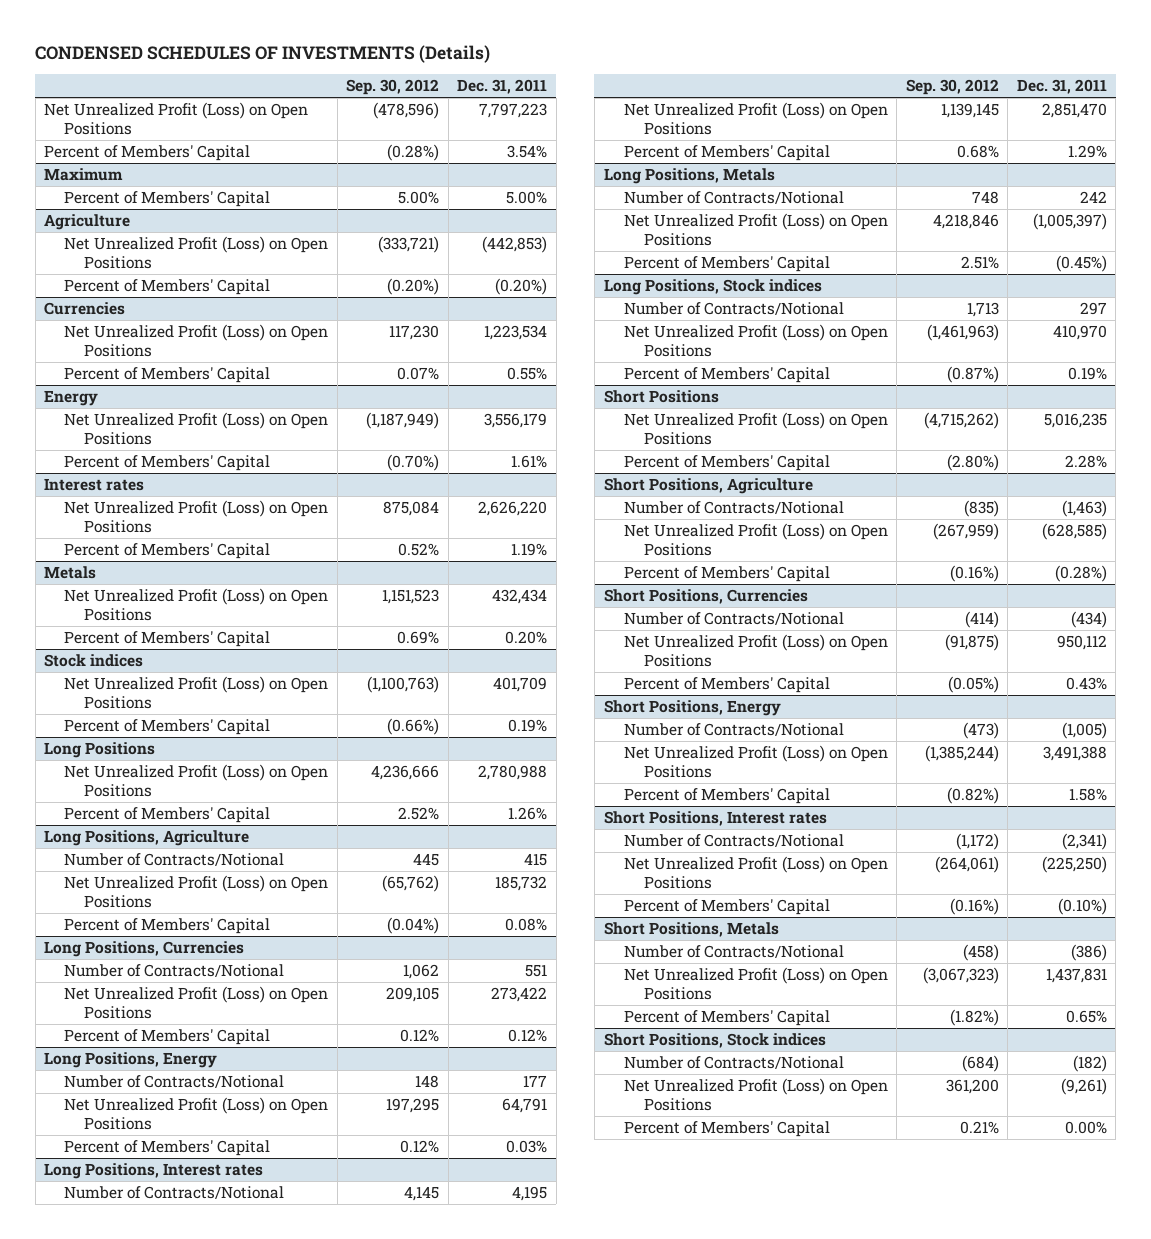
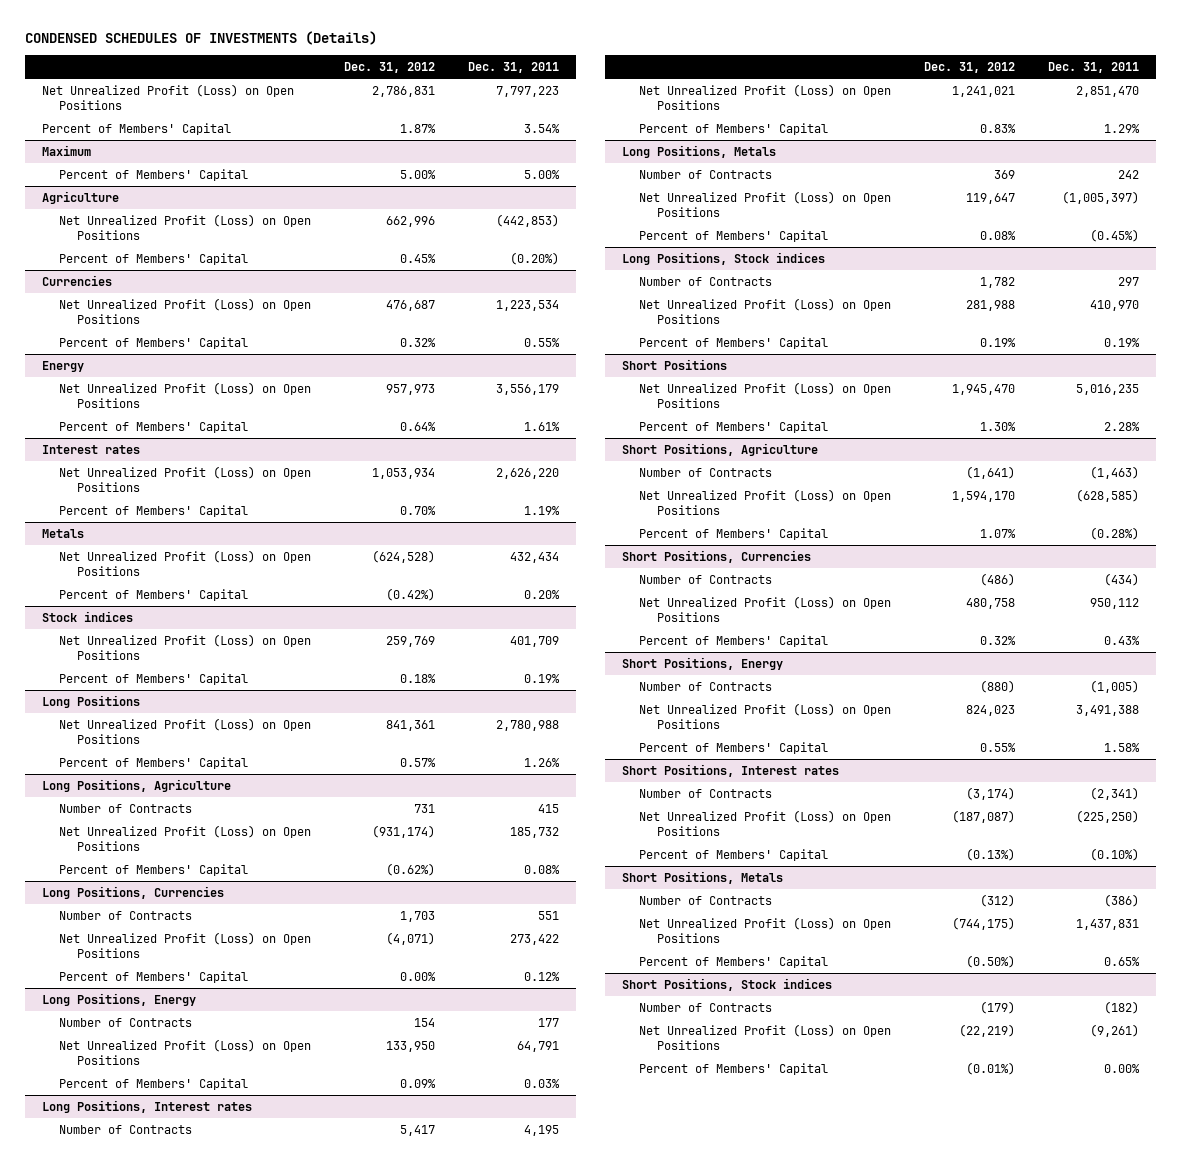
[346,79,440,96] Sep. 30, 2012 -> none
none -> [344,61,436,73] Dec. 31, 2012
[64,853,285,867] Number of Contracts/Notional -> [59,803,193,813] Number of Contracts
[64,964,285,978] Number of Contracts/Notional -> [59,910,193,920] Number of Contracts
[64,1075,285,1089] Number of Contracts/Notional -> [59,1017,193,1027] Number of Contracts
[64,1186,285,1200] Number of Contracts/Notional -> [59,1124,193,1134] Number of Contracts
[623,191,844,205] Number of Contracts/Notional -> [639,169,773,179] Number of Contracts
[623,302,844,316] Number of Contracts/Notional -> [639,276,773,286] Number of Contracts
[623,501,844,515] Number of Contracts/Notional -> [639,467,773,477] Number of Contracts
[623,612,844,626] Number of Contracts/Notional -> [639,574,773,584] Number of Contracts
[623,723,844,737] Number of Contracts/Notional -> [639,681,773,691] Number of Contracts
[623,834,844,848] Number of Contracts/Notional -> [639,788,773,798] Number of Contracts
[623,945,844,959] Number of Contracts/Notional -> [639,895,773,905] Number of Contracts
[623,1056,844,1070] Number of Contracts/Notional -> [639,1002,773,1012] Number of Contracts

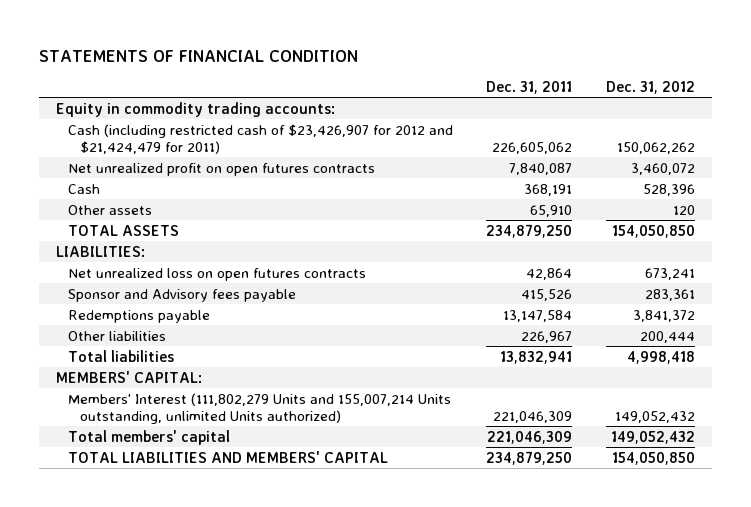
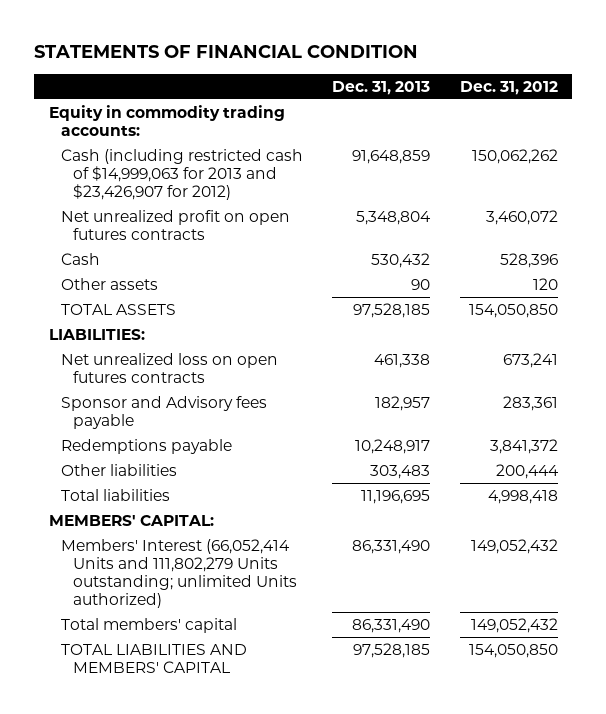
[486,80,573,94] Dec. 31, 2011 -> none
none -> [332,80,431,95] Dec. 31, 2013
[67,123,453,154] Cash (including restricted cash of $23,426,907 for 2012 and $21,424,479 for 2011) -> [61,149,304,201] Cash (including restricted cash of $14,999,063 for 2013 and $23,426,907 for 2012)
[67,392,451,424] Members' Interest (111,802,279 Units and 155,007,214 Units outstanding, unlimited Units authorized) -> [61,539,298,609] Members' Interest (66,052,414 Units and 111,802,279 Units outstanding; unlimited Units authorized)

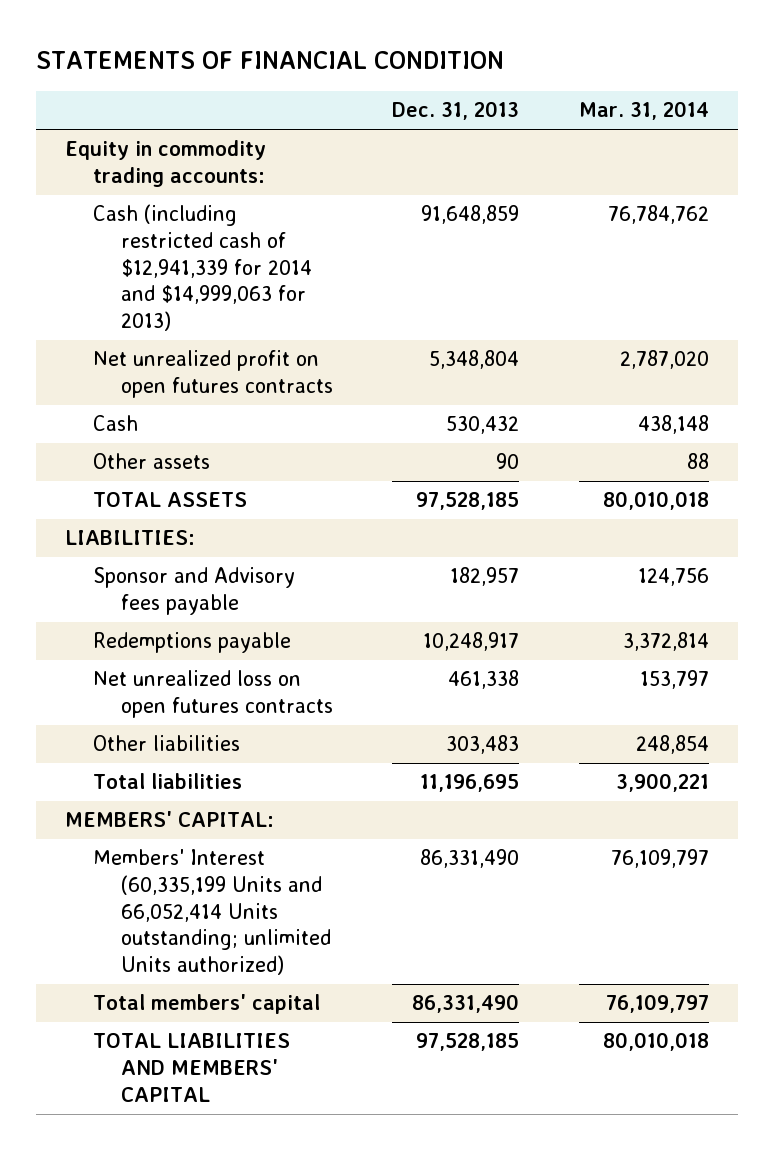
[459,80,558,95] Dec. 31, 2012 -> none
none -> [578,101,709,121] Mar. 31, 2014
[61,149,304,201] Cash (including restricted cash of $14,999,063 for 2013 and $23,426,907 for 2012) -> [93,204,313,332] Cash (including restricted cash of $12,941,339 for 2014 and $14,999,063 for 2013)
[61,353,279,384] Net unrealized loss on open futures contracts -> [93,670,334,719] Net unrealized loss on open futures contracts
[61,539,298,609] Members' Interest (66,052,414 Units and 111,802,279 Units outstanding; unlimited Units authorized) -> [93,849,332,976] Members' Interest (60,335,199 Units and 66,052,414 Units outstanding; unlimited Units authorized)

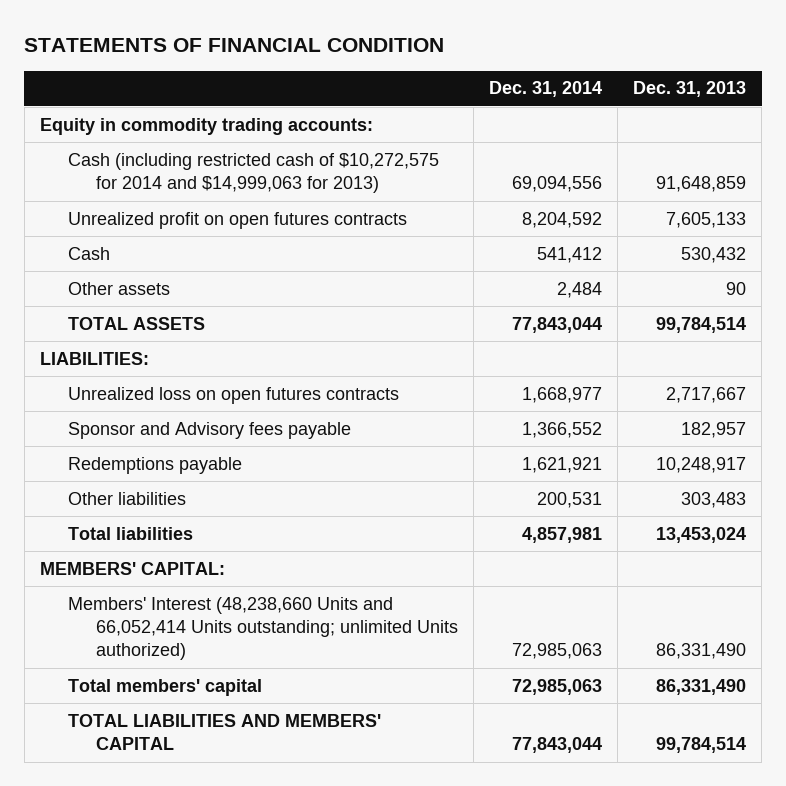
[578,101,709,121] Mar. 31, 2014 -> none
none -> [489,81,603,98] Dec. 31, 2014
[93,204,313,332] Cash (including restricted cash of $12,941,339 for 2014 and $14,999,063 for 2013) -> [67,152,439,194] Cash (including restricted cash of $10,272,575 for 2014 and $14,999,063 for 2013)
[93,350,334,399] Net unrealized profit on open futures contracts -> [67,211,407,229] Unrealized profit on open futures contracts
[429,350,520,370] 5,348,804 -> [666,211,747,228] 7,605,133
[416,492,520,511] 97,528,185 -> [656,316,747,333] 99,784,514
none -> [67,386,399,404] Unrealized loss on open futures contracts
[93,670,334,719] Net unrealized loss on open futures contracts -> none
[420,774,520,793] 11,196,695 -> [656,526,747,543] 13,453,024
[93,849,332,976] Members' Interest (60,335,199 Units and 66,052,414 Units outstanding; unlimited Units authorized) -> [67,596,458,661] Members' Interest (48,238,660 Units and 66,052,414 Units outstanding; unlimited Units authorized)
[416,1033,520,1052] 97,528,185 -> [656,737,747,754] 99,784,514

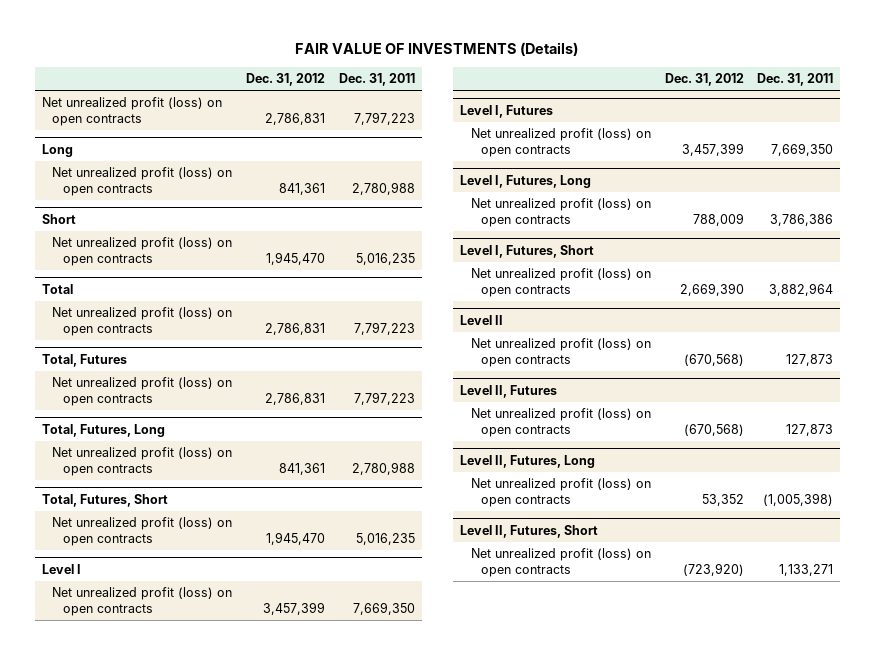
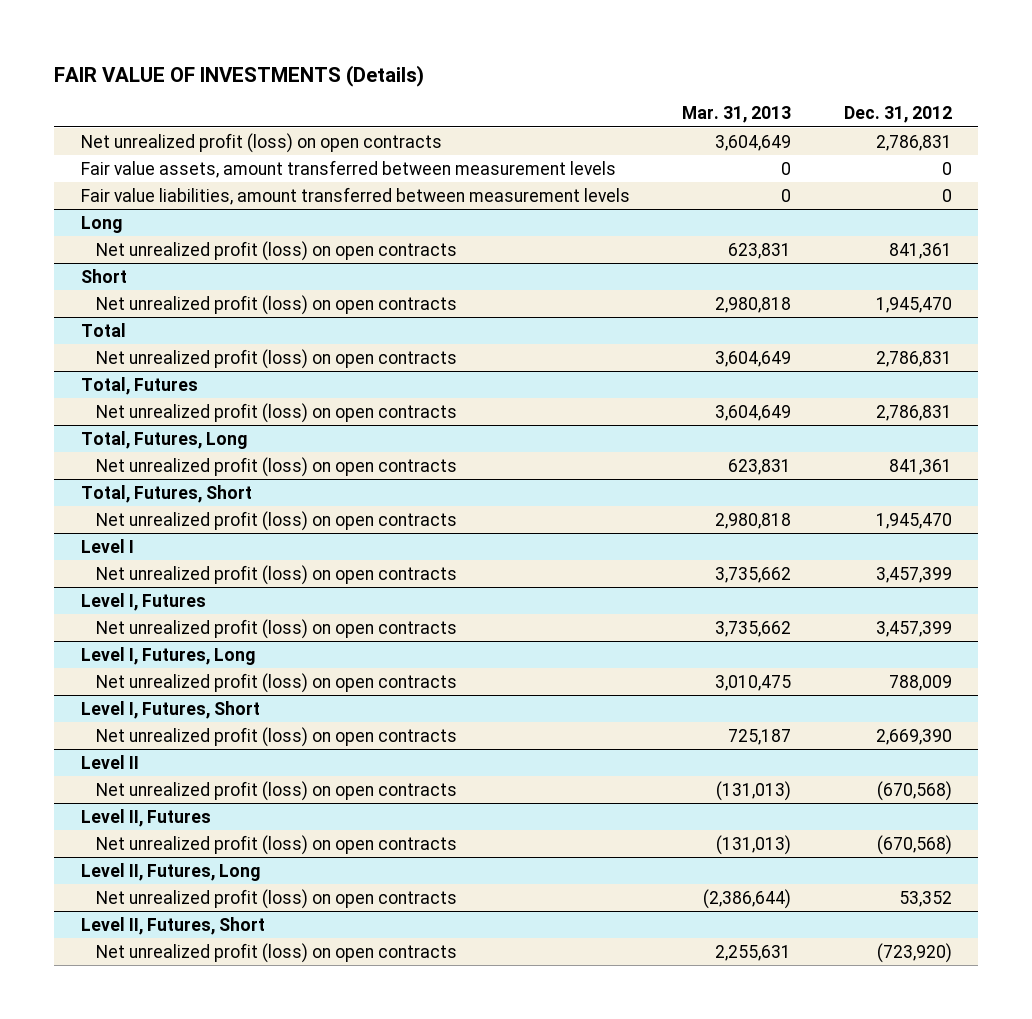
[338,73,415,87] Dec. 31, 2011 -> none
none -> [682,106,792,124] Mar. 31, 2013
none -> [80,159,616,178] Fair value assets, amount transferred between measurement levels
none -> [80,186,630,205] Fair value liabilities, amount transferred between measurement levels

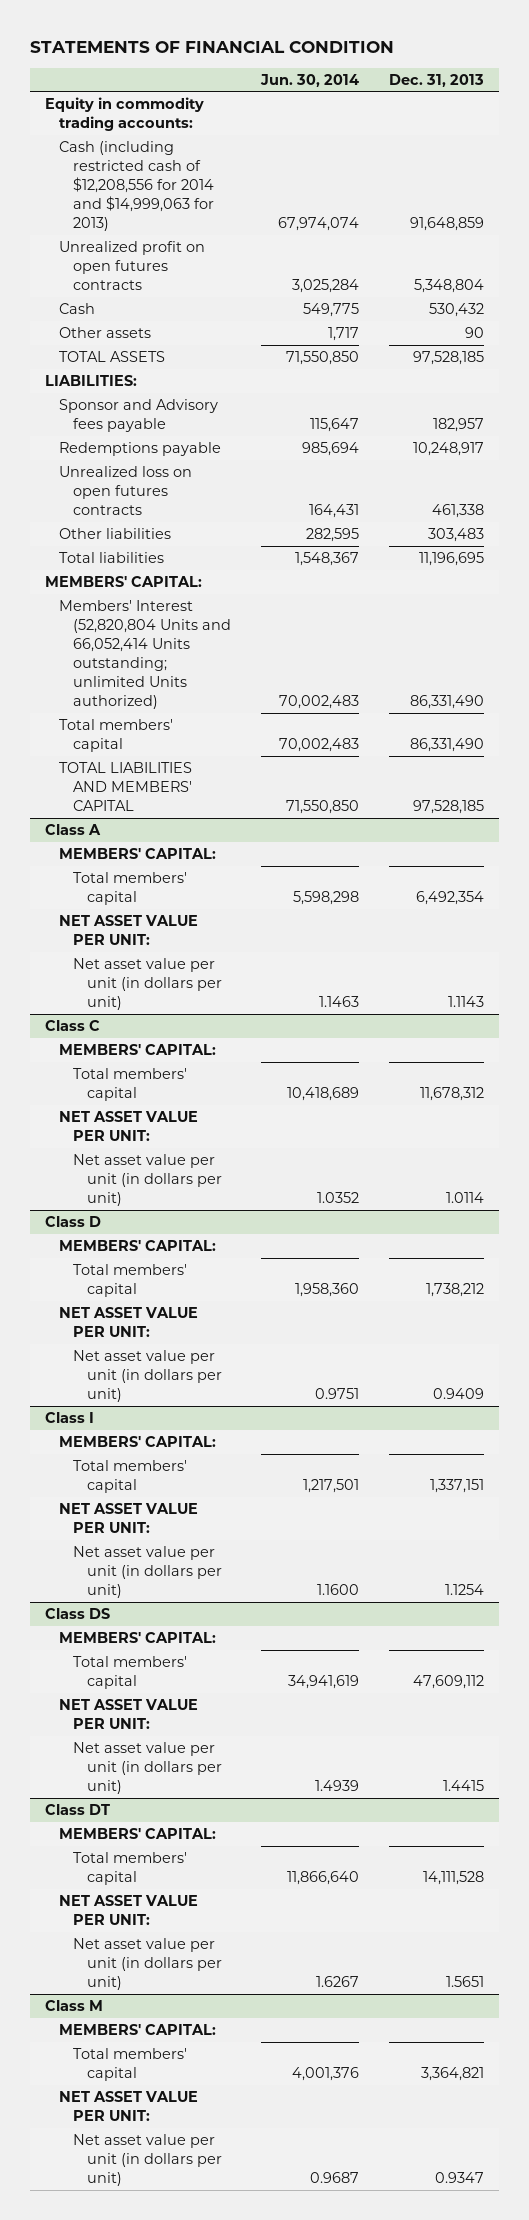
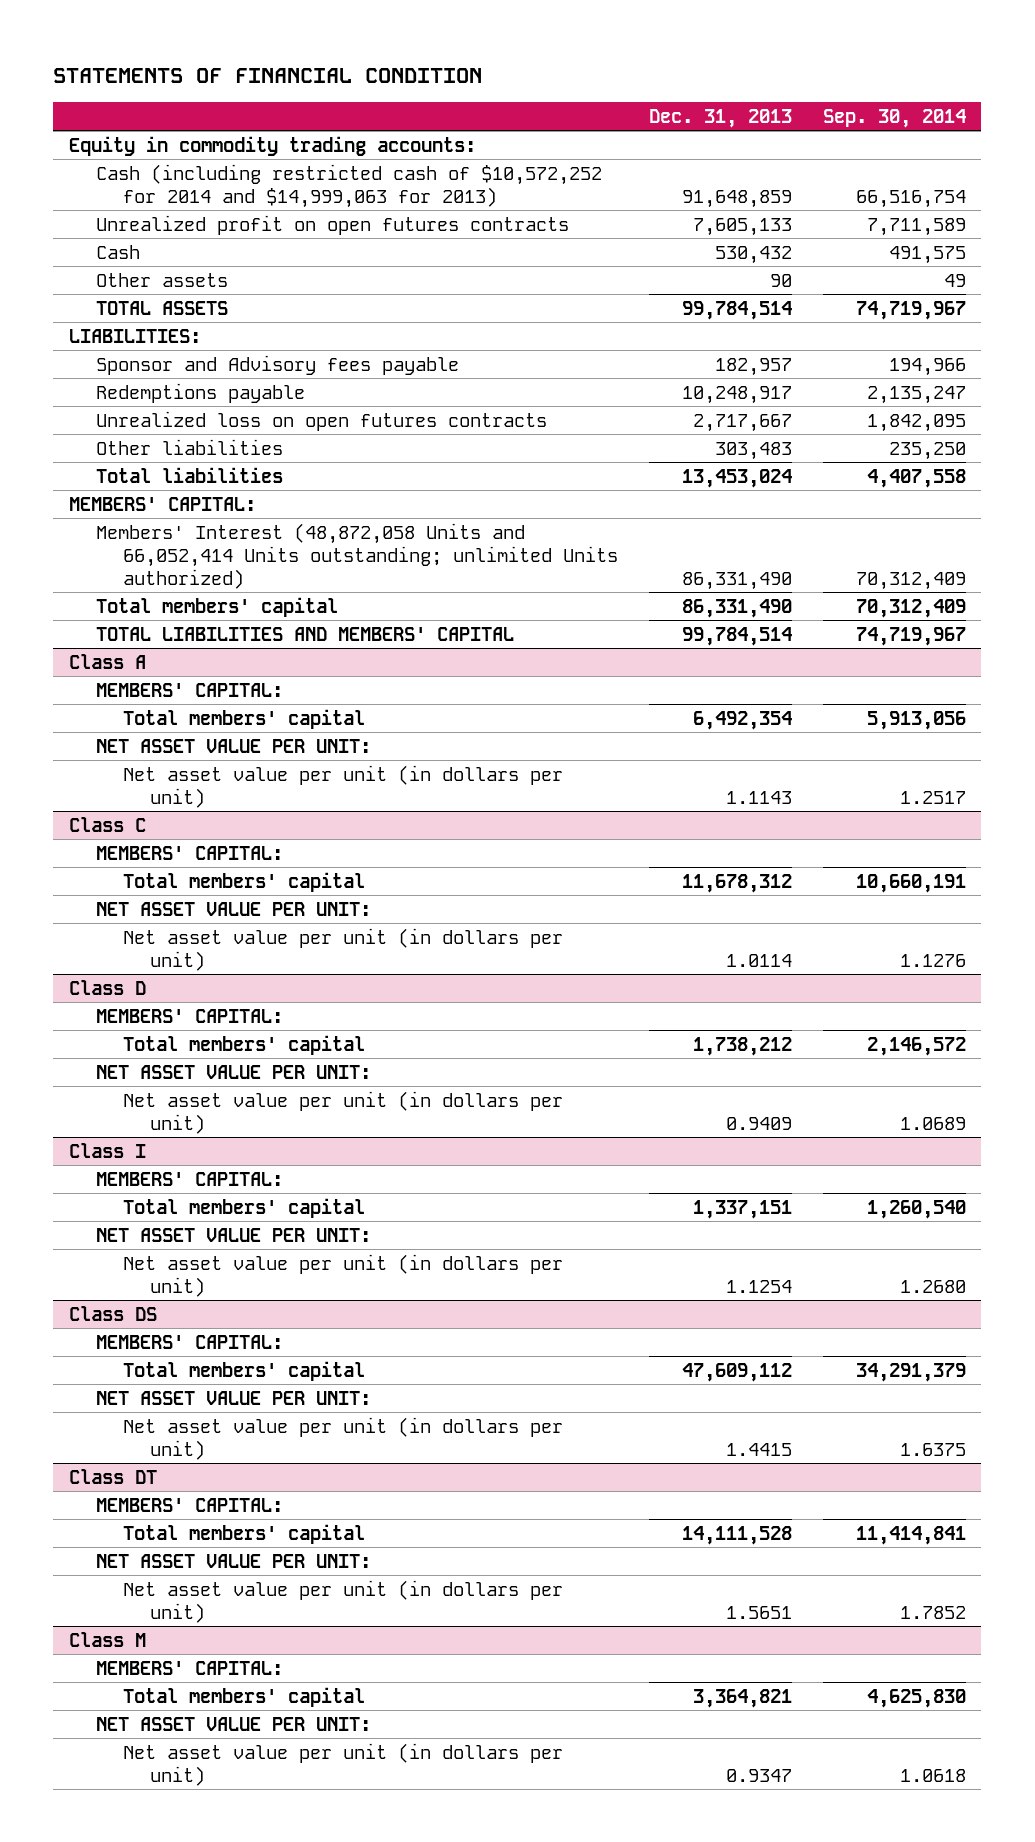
[259,73,359,87] Jun. 30, 2014 -> none
none -> [822,108,966,128] Sep. 30, 2014
[58,141,214,232] Cash (including restricted cash of $12,208,556 for 2014 and $14,999,063 for 2013) -> [95,163,602,208] Cash (including restricted cash of $10,572,252 for 2014 and $14,999,063 for 2013)
[413,279,484,294] 5,348,804 -> [692,217,792,236] 7,605,133
[412,351,484,366] 97,528,185 -> [681,300,792,320] 99,784,514
[431,504,484,519] 461,338 -> [692,413,792,432] 2,717,667
[418,552,484,567] 11,196,695 -> [681,468,792,488] 13,453,024
[58,600,231,710] Members' Interest (52,820,804 Units and 66,052,414 Units outstanding; unlimited Units authorized) -> [95,522,618,589] Members' Interest (48,872,058 Units and 66,052,414 Units outstanding; unlimited Units authorized)
[412,800,484,815] 97,528,185 -> [681,626,792,646] 99,784,514

